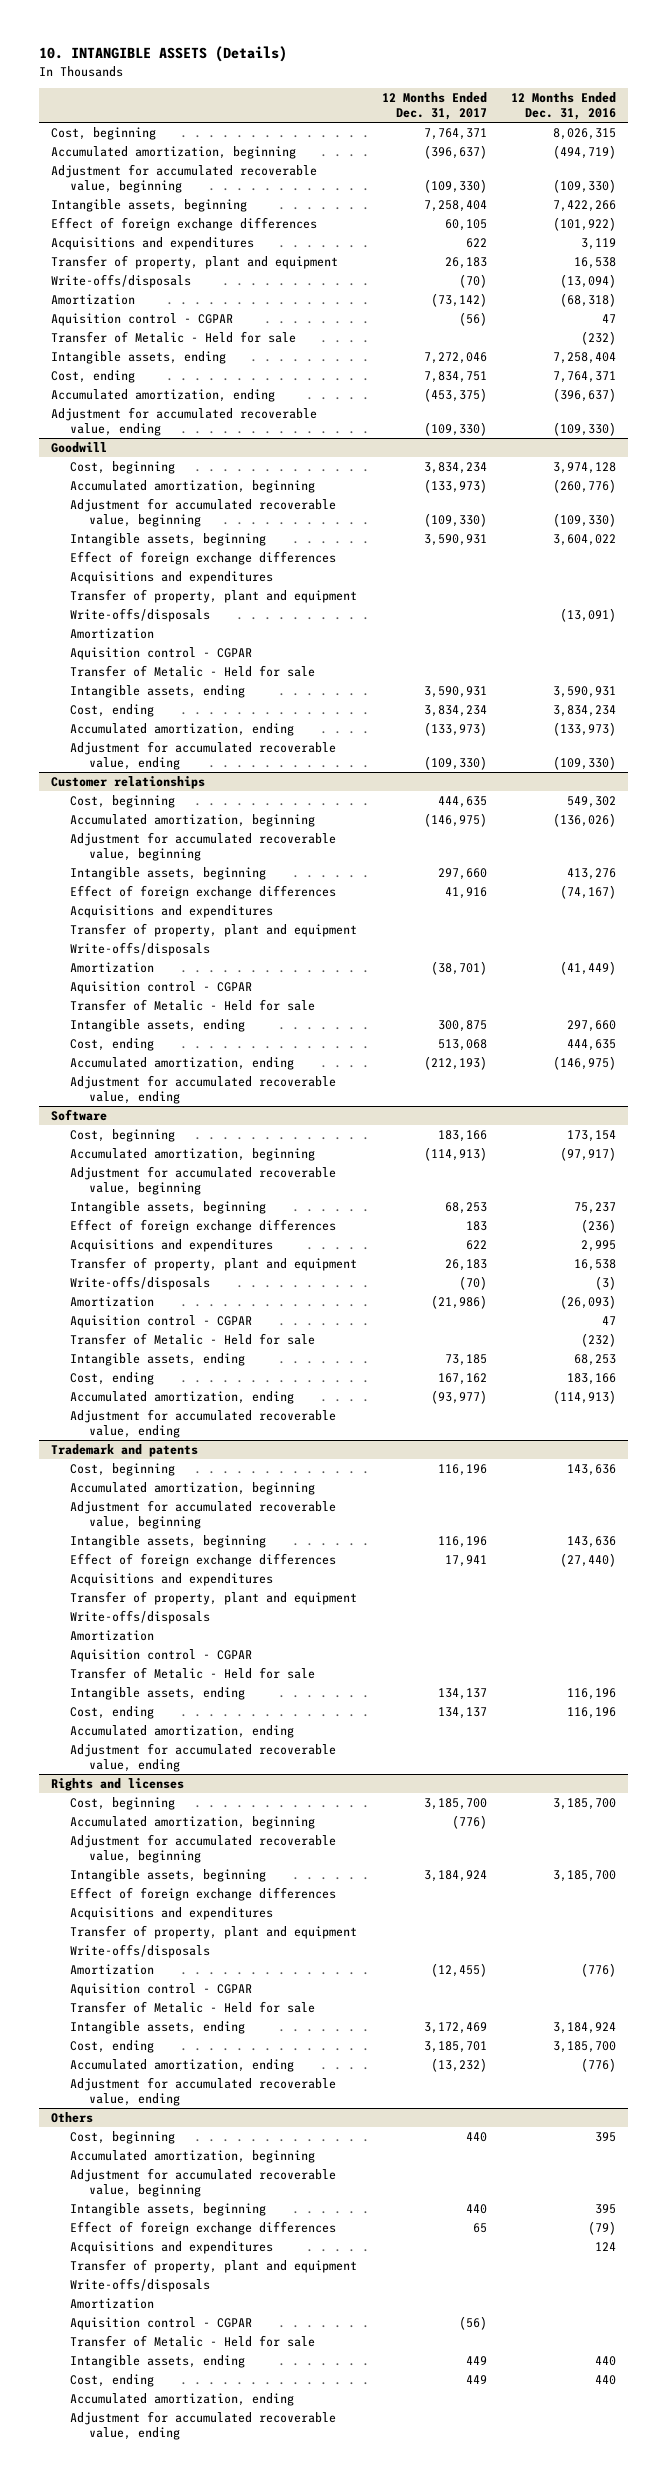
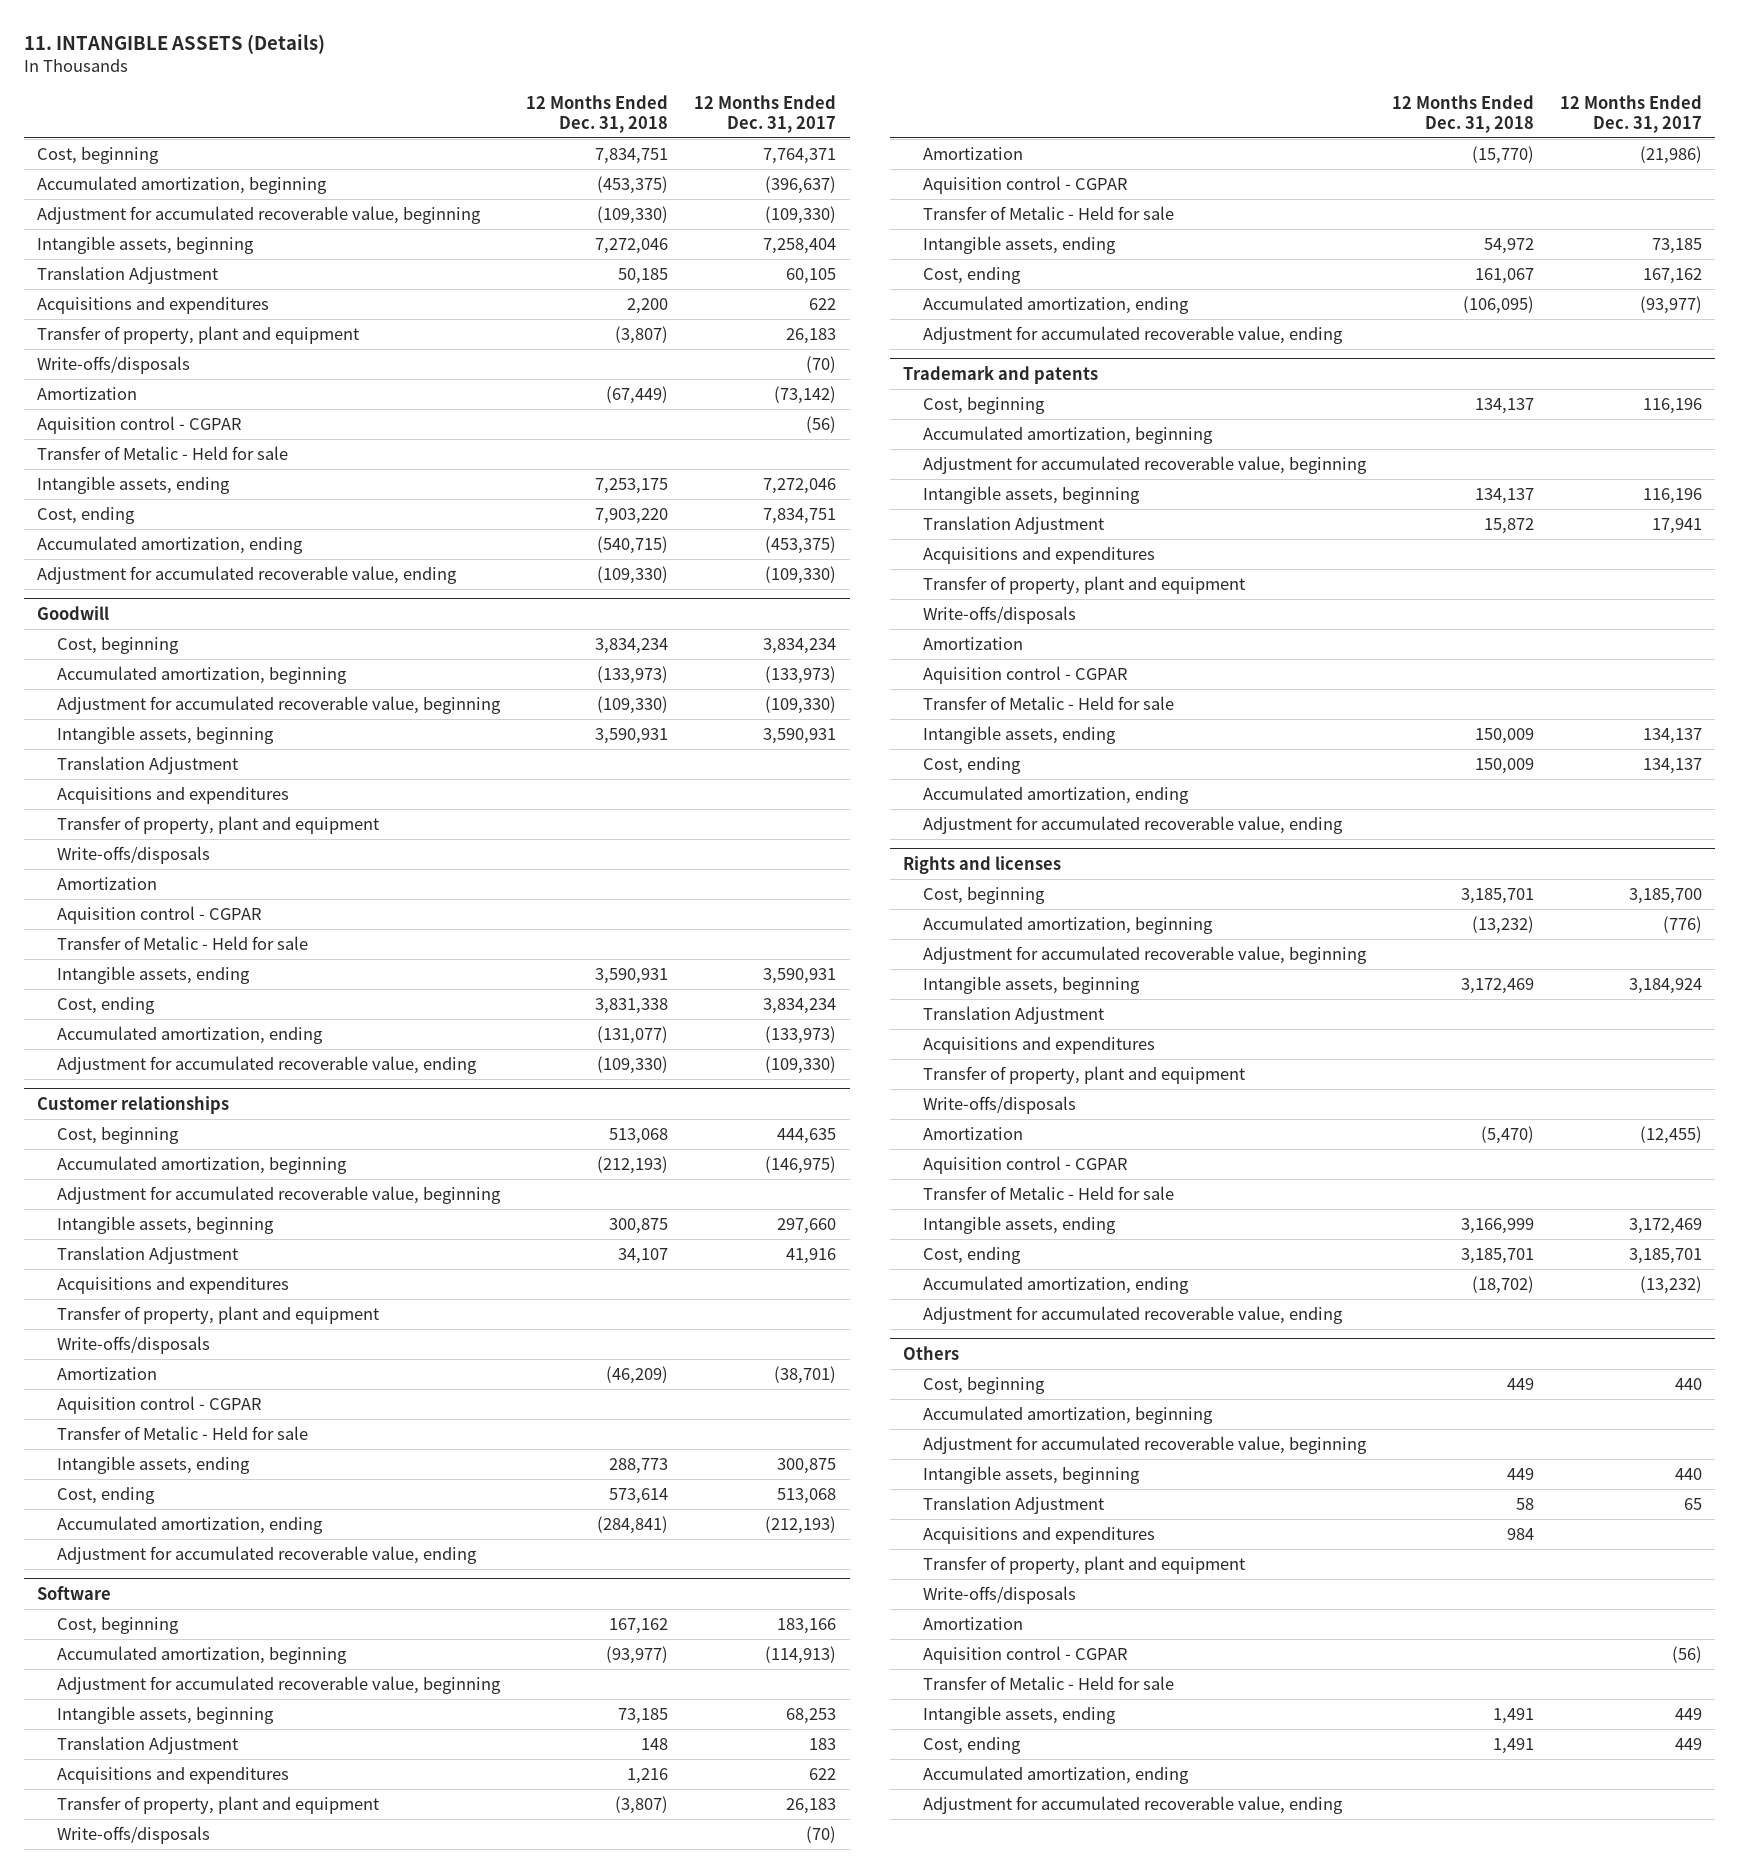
[38,46,287,63] 10. INTANGIBLE ASSETS (Details) -> [24,33,326,54] 11. INTANGIBLE ASSETS (Details)
[511,92,617,121] 12 Months Ended Dec. 31, 2016 -> none
none -> [526,94,669,133] 12 Months Ended Dec. 31, 2018
[51,216,318,231] Effect of foreign exchange differences -> [37,265,219,284] Translation Adjustment
[70,550,337,565] Effect of foreign exchange differences -> [57,755,239,774] Translation Adjustment
[70,884,337,899] Effect of foreign exchange differences -> [57,1245,239,1264] Translation Adjustment
[70,1218,337,1233] Effect of foreign exchange differences -> [57,1735,239,1754] Translation Adjustment
[70,1552,337,1567] Effect of foreign exchange differences -> [923,515,1105,534] Translation Adjustment
[70,1886,337,1901] Effect of foreign exchange differences -> [923,1005,1105,1024] Translation Adjustment
[70,2220,337,2235] Effect of foreign exchange differences -> [923,1495,1105,1514] Translation Adjustment

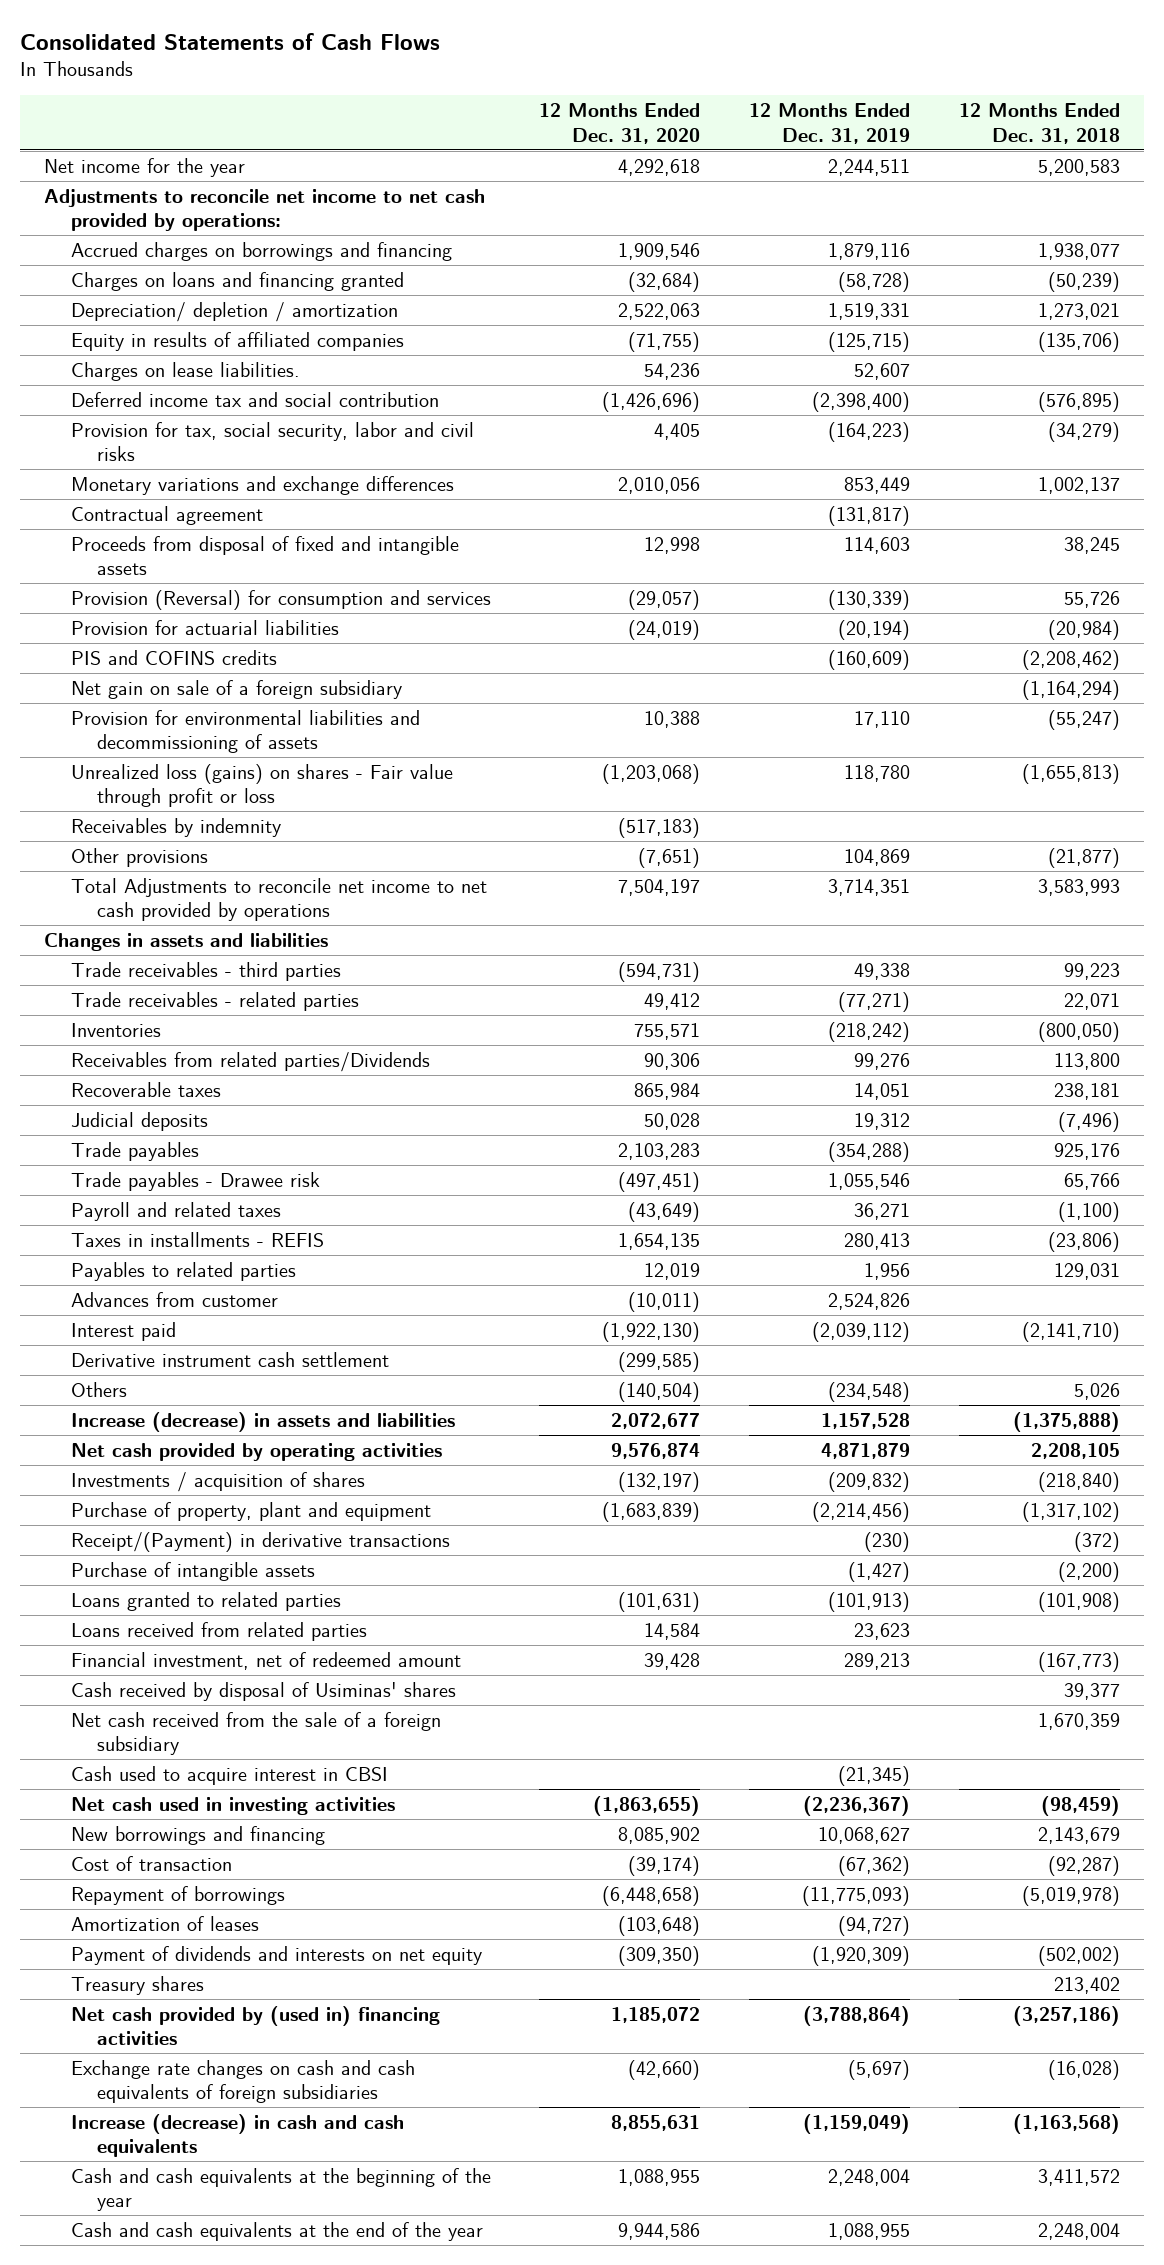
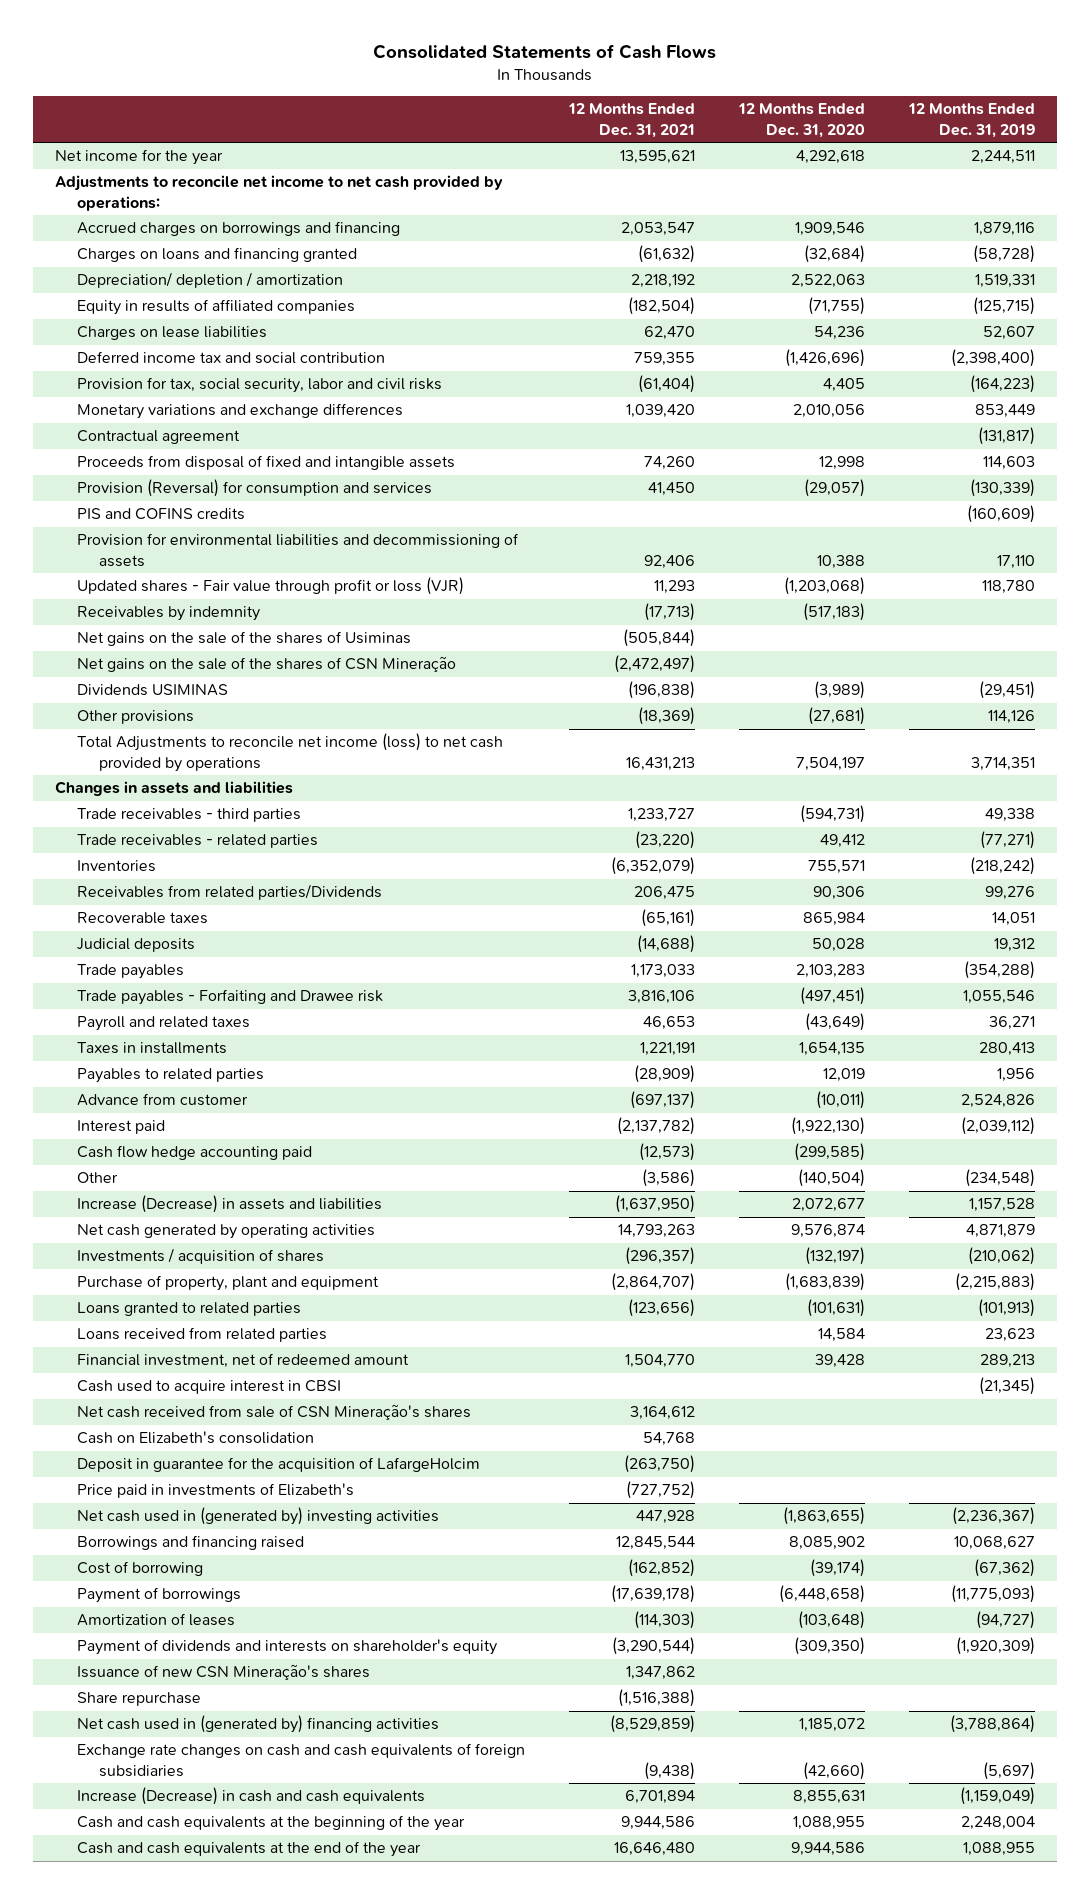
[958,103,1120,144] 12 Months Ended Dec. 31, 2018 -> none
none -> [567,103,695,138] 12 Months Ended Dec. 31, 2021
[70,361,300,381] Charges on lease liabilities. -> [76,326,267,341] Charges on lease liabilities
[70,619,339,635] Provision for actuarial liabilities -> none
[70,679,402,699] Net gain on sale of a foreign subsidiary -> none
[70,763,453,808] Unrealized loss (gains) on shares - Fair value through profit or loss -> [76,577,464,596] Updated shares - Fair value through profit or loss (VJR)
none -> [76,631,411,647] Net gains on the sale of the shares of Usiminas
none -> [76,656,456,673] Net gains on the sale of the shares of CSN Mineração
none -> [76,684,228,697] Dividends USIMINAS
[638,847,701,868] (7,651) -> [807,707,865,726] (27,681)
[844,848,911,866] 104,869 -> [988,710,1036,725] 114,126
[70,877,487,922] Total Adjustments to reconcile net income to net cash provided by operations -> [76,733,503,772] Total Adjustments to reconcile net income (loss) to net cash provided by operations
[70,1171,320,1191] Trade payables - Drawee risk -> [76,989,383,1006] Trade payables - Forfaiting and Drawee risk
[70,1231,324,1247] Taxes in installments - REFIS -> [76,1042,227,1055] Taxes in installments
[70,1291,278,1307] Advances from customer -> [76,1093,248,1107] Advance from customer
[70,1531,450,1552] Receipt/(Payment) in derivative transactions -> none
[70,1561,315,1581] Purchase of intangible assets -> none
[70,1351,389,1367] Derivative instrument cash settlement -> [76,1145,312,1161] Cash flow hedge accounting paid
[70,1381,127,1397] Others -> [76,1172,118,1184] Other
[70,1411,455,1432] Increase (decrease) in assets and liabilities -> [76,1195,382,1214] Increase (Decrease) in assets and liabilities
[70,1442,442,1461] Net cash provided by operating activities -> [76,1224,375,1240] Net cash generated by operating activities
[828,1471,911,1492] (209,832) -> [968,1247,1036,1266] (210,062)
[812,1501,911,1522] (2,214,456) -> [955,1273,1036,1292] (2,215,883)
[70,1681,456,1701] Cash received by disposal of Usiminas' shares -> none
[70,1711,441,1756] Net cash received from the sale of a foreign subsidiary -> none
none -> [76,1404,471,1421] Net cash received from sale of CSN Mineração's shares
none -> [76,1431,314,1445] Cash on Elizabeth's consolidation
none -> [76,1457,480,1473] Deposit in guarantee for the acquisition of LafargeHolcim
none -> [76,1483,354,1499] Price paid in investments of Elizabeth's
[70,1796,395,1815] Net cash used in investing activities -> [76,1507,439,1526] Net cash used in (generated by) investing activities
[70,1825,325,1845] New borrowings and financing -> [76,1535,304,1551] Borrowings and financing raised
[70,1855,232,1871] Cost of transaction -> [76,1561,203,1577] Cost of borrowing
[70,1885,285,1905] Repayment of borrowings -> [76,1587,241,1604] Payment of borrowings
[70,1975,204,1995] Treasury shares -> none
[70,1945,482,1965] Payment of dividends and interests on net equity -> [76,1639,497,1656] Payment of dividends and interests on shareholder's equity
none -> [76,1664,370,1681] Issuance of new CSN Mineração's shares
none -> [76,1692,201,1707] Share repurchase
[70,2005,440,2046] Net cash provided by (used in) financing activities -> [76,1715,439,1734] Net cash used in (generated by) financing activities
[70,2113,404,2158] Increase (decrease) in cash and cash equivalents -> [76,1787,425,1806] Increase (Decrease) in cash and cash equivalents

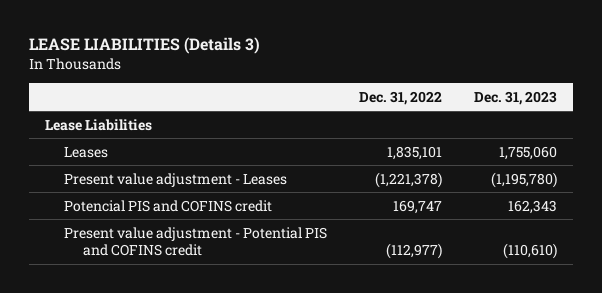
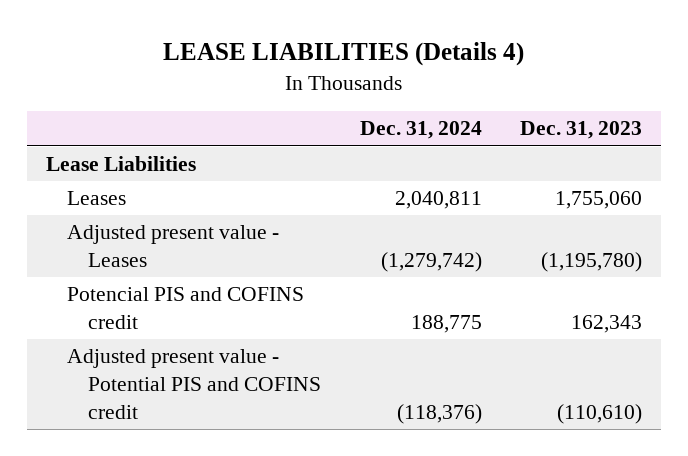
[28,37,260,55] LEASE LIABILITIES (Details 3) -> [163,42,525,67] LEASE LIABILITIES (Details 4)
[359,90,443,105] Dec. 31, 2022 -> none
none -> [359,121,482,140] Dec. 31, 2024
[63,172,287,187] Present value adjustment - Leases -> [67,225,280,268] Adjusted present value - Leases
[63,226,327,257] Present value adjustment - Potential PIS and COFINS credit -> [67,349,322,420] Adjusted present value - Potential PIS and COFINS credit

